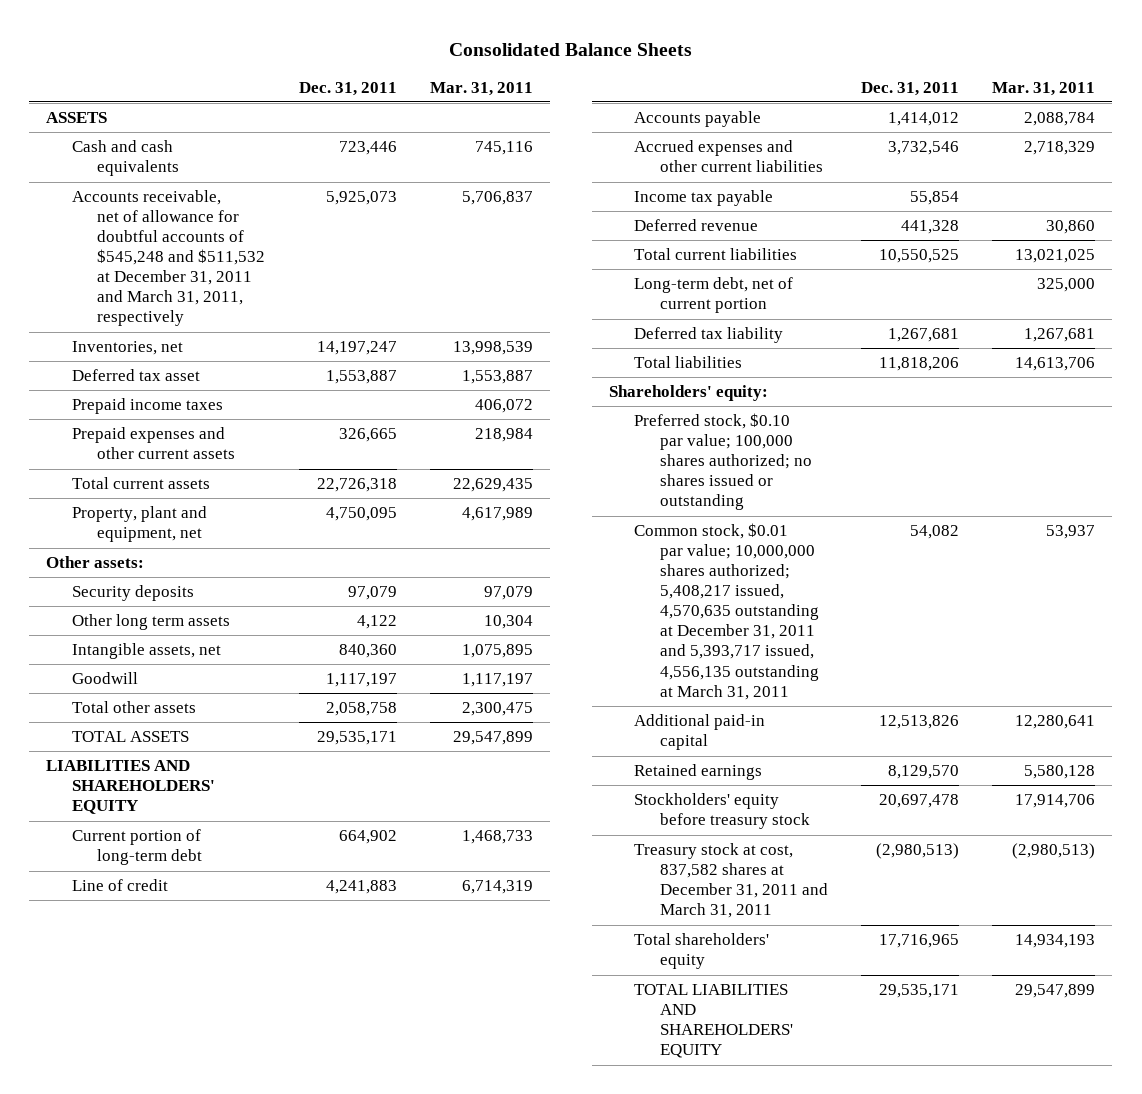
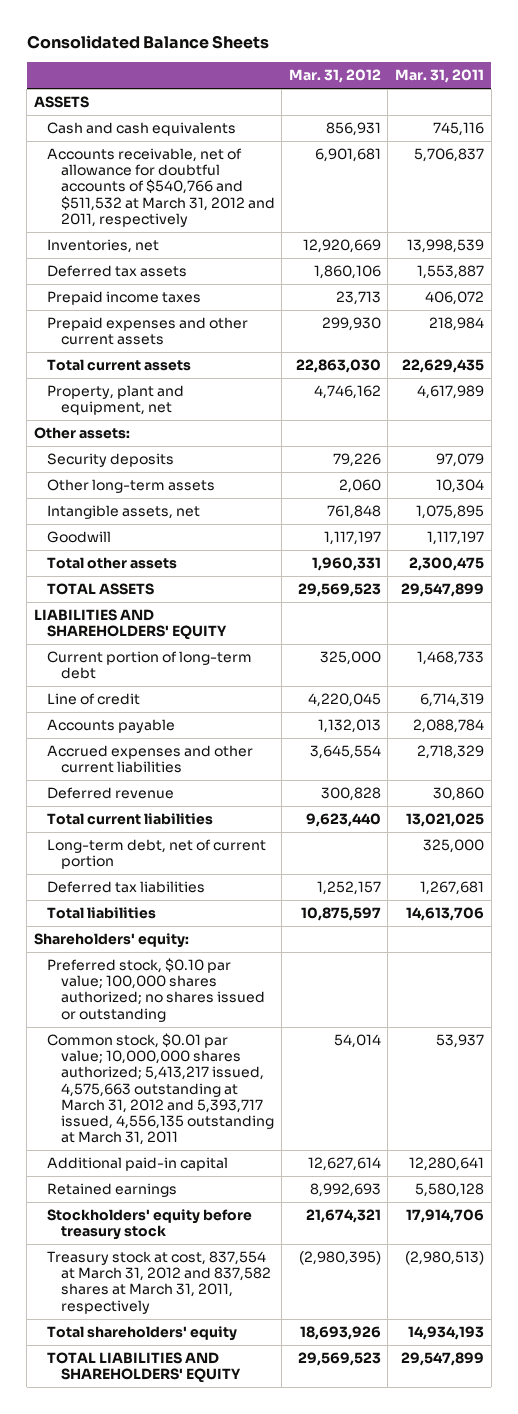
[298,81,397,96] Dec. 31, 2011 -> none
none -> [288,69,381,84] Mar. 31, 2012
[71,190,266,327] Accounts receivable, net of allowance for doubtful accounts of $545,248 and $511,532 at December 31, 2011 and March 31, 2011, respectively -> [47,148,275,227] Accounts receivable, net of allowance for doubtful accounts of $540,766 and $511,532 at March 31, 2012 and 2011, respectively
[71,369,200,382] Deferred tax asset -> [47,265,188,278] Deferred tax assets
[71,614,230,631] Other long term assets -> [47,479,216,494] Other long-term assets
[634,190,774,207] Income tax payable -> none
[634,327,784,344] Deferred tax liability -> [47,881,206,894] Deferred tax liabilities
[634,523,819,700] Common stock, $0.01 par value; 10,000,000 shares authorized; 5,408,217 issued, 4,570,635 outstanding at December 31, 2011 and 5,393,717 issued, 4,556,135 outstanding at March 31, 2011 -> [47,1033,274,1145] Common stock, $0.01 par value; 10,000,000 shares authorized; 5,413,217 issued, 4,575,663 outstanding at March 31, 2012 and 5,393,717 issued, 4,556,135 outstanding at March 31, 2011
[634,843,828,919] Treasury stock at cost, 837,582 shares at December 31, 2011 and March 31, 2011 -> [47,1251,271,1314] Treasury stock at cost, 837,554 at March 31, 2012 and 837,582 shares at March 31, 2011, respectively

